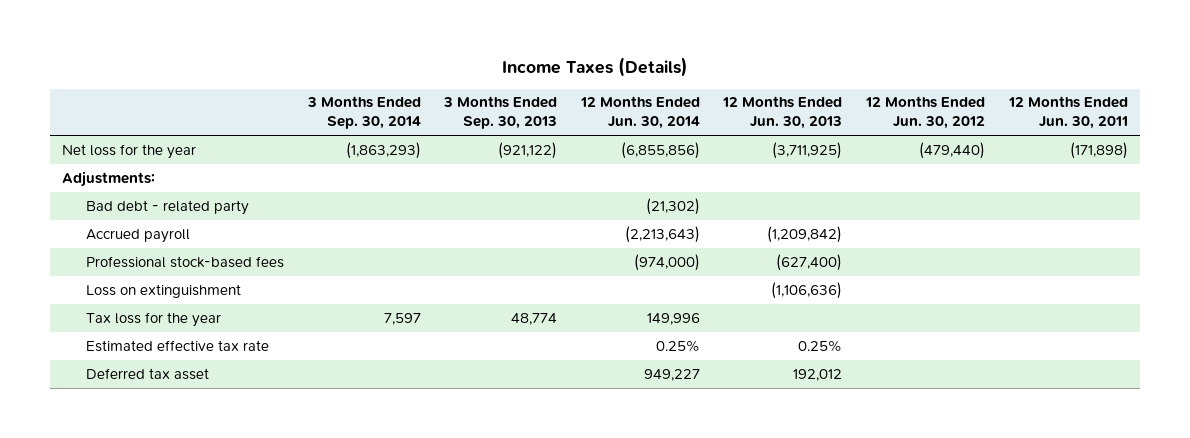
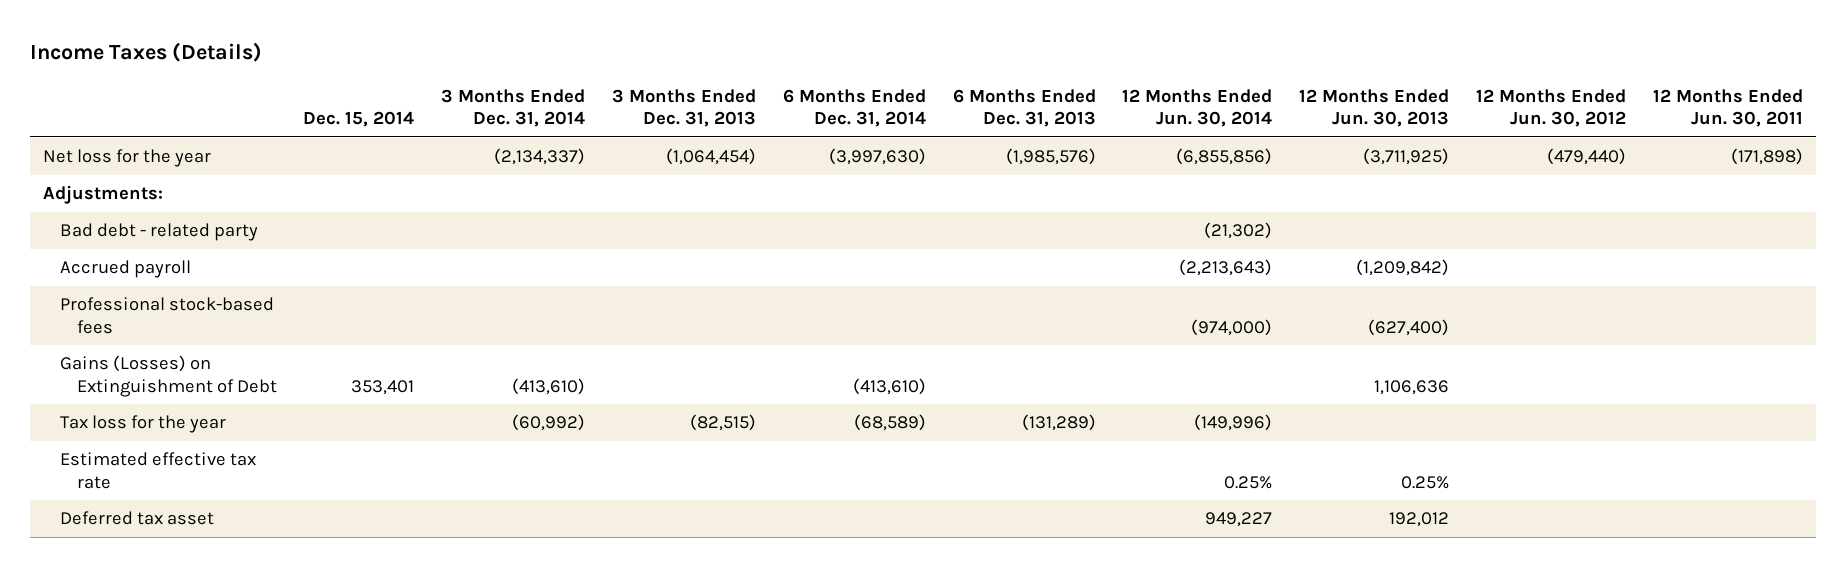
[306,96,421,130] 3 Months Ended Sep. 30, 2014 -> none
[443,96,558,130] 3 Months Ended Sep. 30, 2013 -> none
none -> [303,111,415,128] Dec. 15, 2014
none -> [441,88,586,128] 3 Months Ended Dec. 31, 2014
none -> [612,88,757,128] 3 Months Ended Dec. 31, 2013
none -> [782,88,926,128] 6 Months Ended Dec. 31, 2014
none -> [952,88,1096,128] 6 Months Ended Dec. 31, 2013
[85,283,241,298] Loss on extinguishment -> [59,355,277,397] Gains (Losses) on Extinguishment of Debt
[771,281,843,299] (1,106,636) -> [1374,379,1450,395] 1,106,636
[646,312,700,325] 149,996 -> [1194,414,1273,432] (149,996)

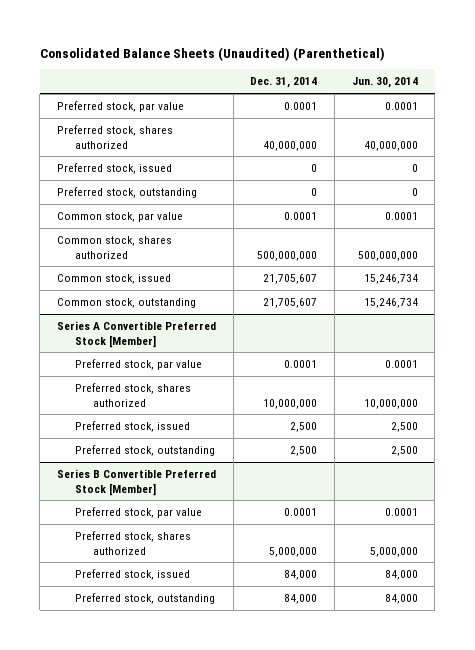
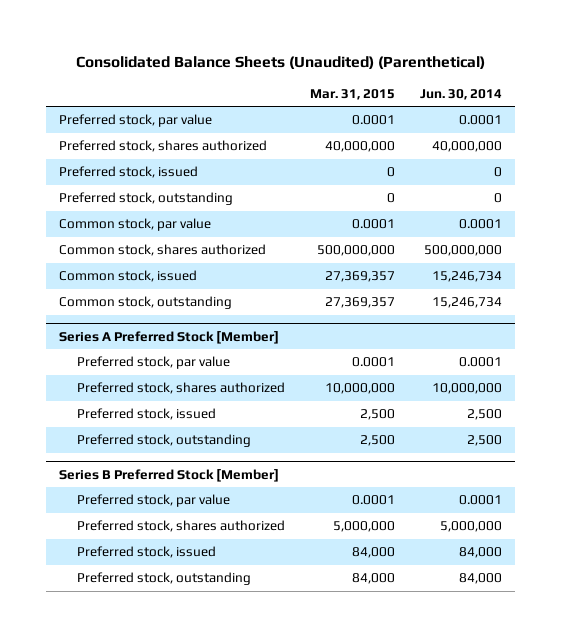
[250,77,318,89] Dec. 31, 2014 -> none
none -> [310,88,396,100] Mar. 31, 2015
[57,320,217,348] Series A Convertible Preferred Stock [Member] -> [58,330,279,344] Series A Preferred Stock [Member]
[57,468,217,496] Series B Convertible Preferred Stock [Member] -> [58,468,279,482] Series B Preferred Stock [Member]

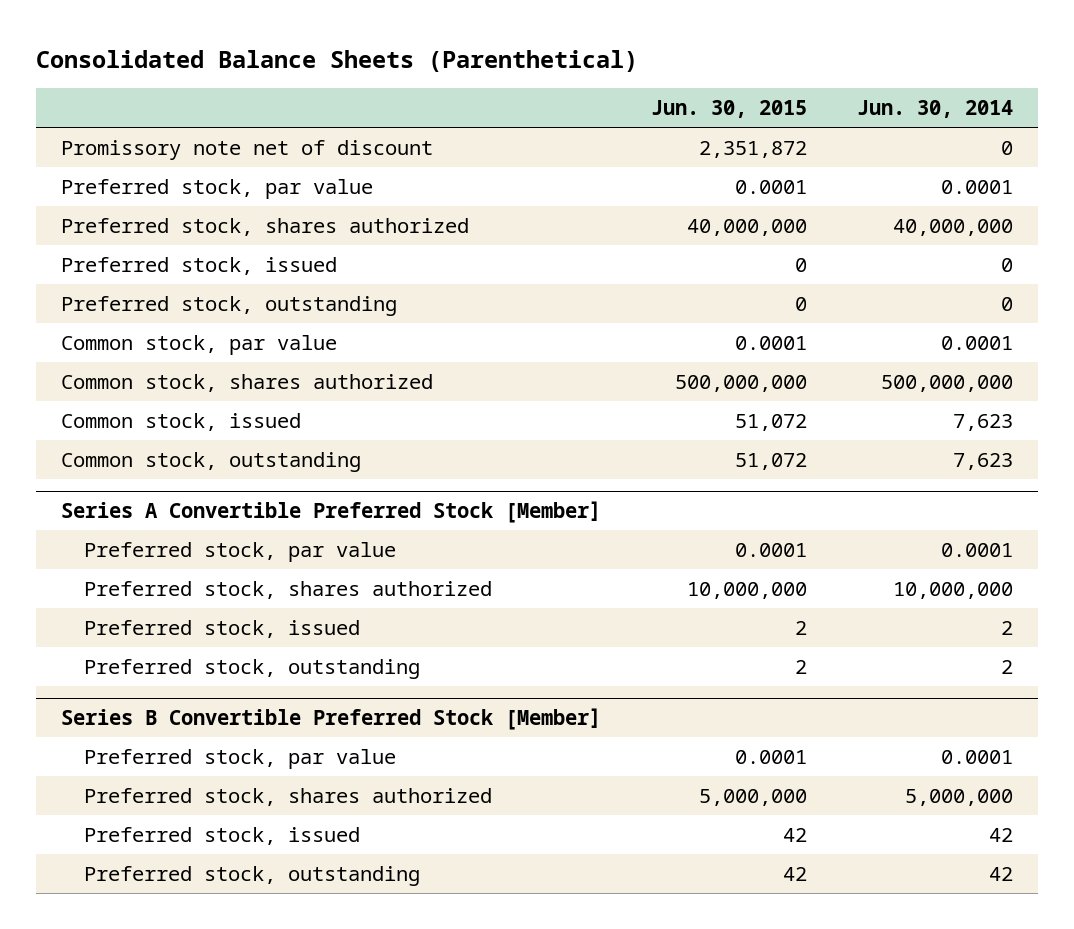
[75,56,485,70] Consolidated Balance Sheets (Unaudited) (Parenthetical) -> [36,50,639,73] Consolidated Balance Sheets (Parenthetical)
[310,88,396,100] Mar. 31, 2015 -> none
none -> [651,100,808,119] Jun. 30, 2015
none -> [61,139,434,160] Promissory note net of discount
[432,271,503,283] 15,246,734 -> [952,413,1013,431] 7,623
[432,297,503,309] 15,246,734 -> [952,452,1013,470] 7,623
[58,330,279,344] Series A Preferred Stock [Member] -> [61,501,602,524] Series A Convertible Preferred Stock [Member]
[467,409,503,421] 2,500 -> [1000,620,1013,635] 2
[467,435,503,447] 2,500 -> [1000,659,1013,674] 2
[58,468,279,482] Series B Preferred Stock [Member] -> [61,708,602,731] Series B Convertible Preferred Stock [Member]
[459,547,503,559] 84,000 -> [988,827,1013,842] 42
[459,573,503,585] 84,000 -> [988,866,1013,881] 42

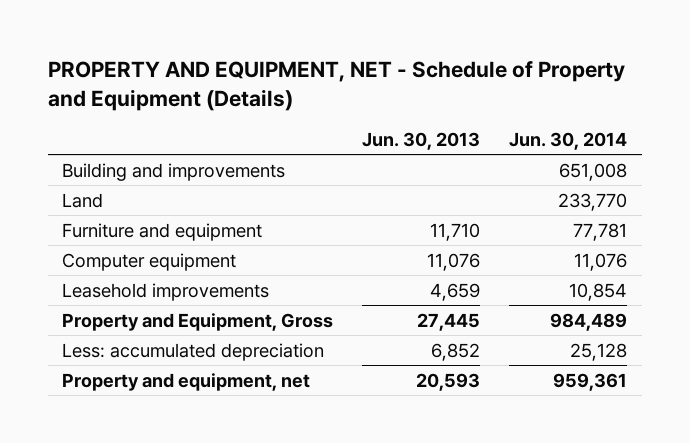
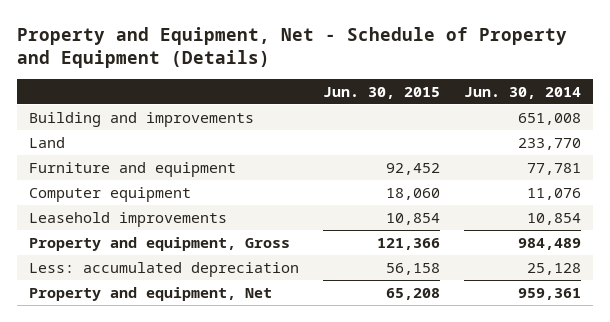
[47,60,625,111] PROPERTY AND EQUIPMENT, NET - Schedule of Property and Equipment (Details) -> [17,26,568,69] Property and Equipment, Net - Schedule of Property and Equipment (Details)
[362,131,481,150] Jun. 30, 2013 -> none
none -> [323,86,441,99] Jun. 30, 2015
[62,312,334,331] Property and Equipment, Gross -> [29,236,291,251] Property and equipment, Gross
[62,372,311,391] Property and equipment, net -> [29,286,273,301] Property and equipment, Net

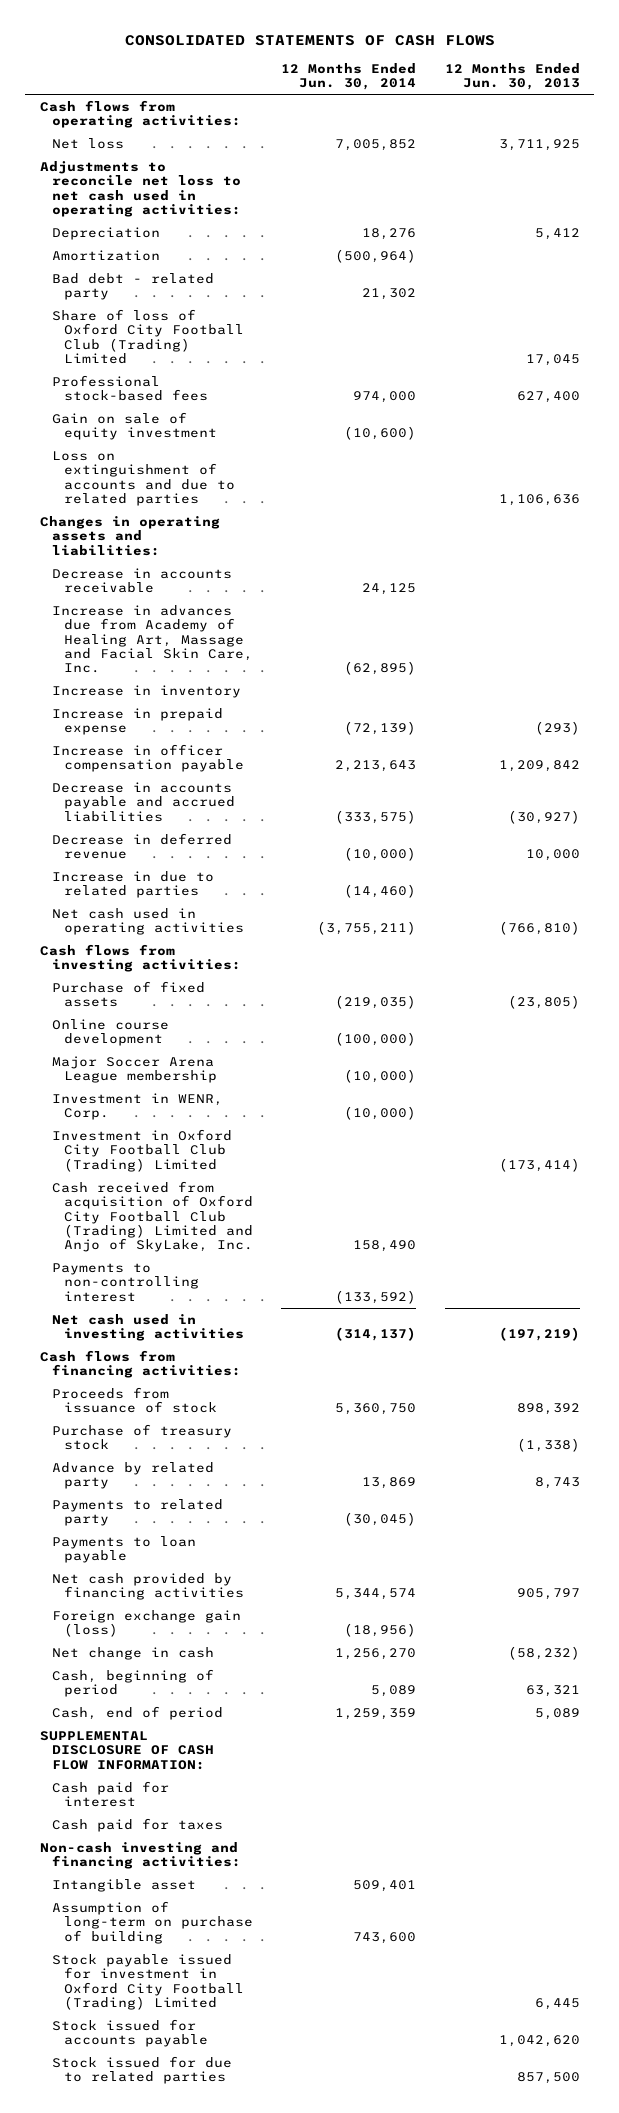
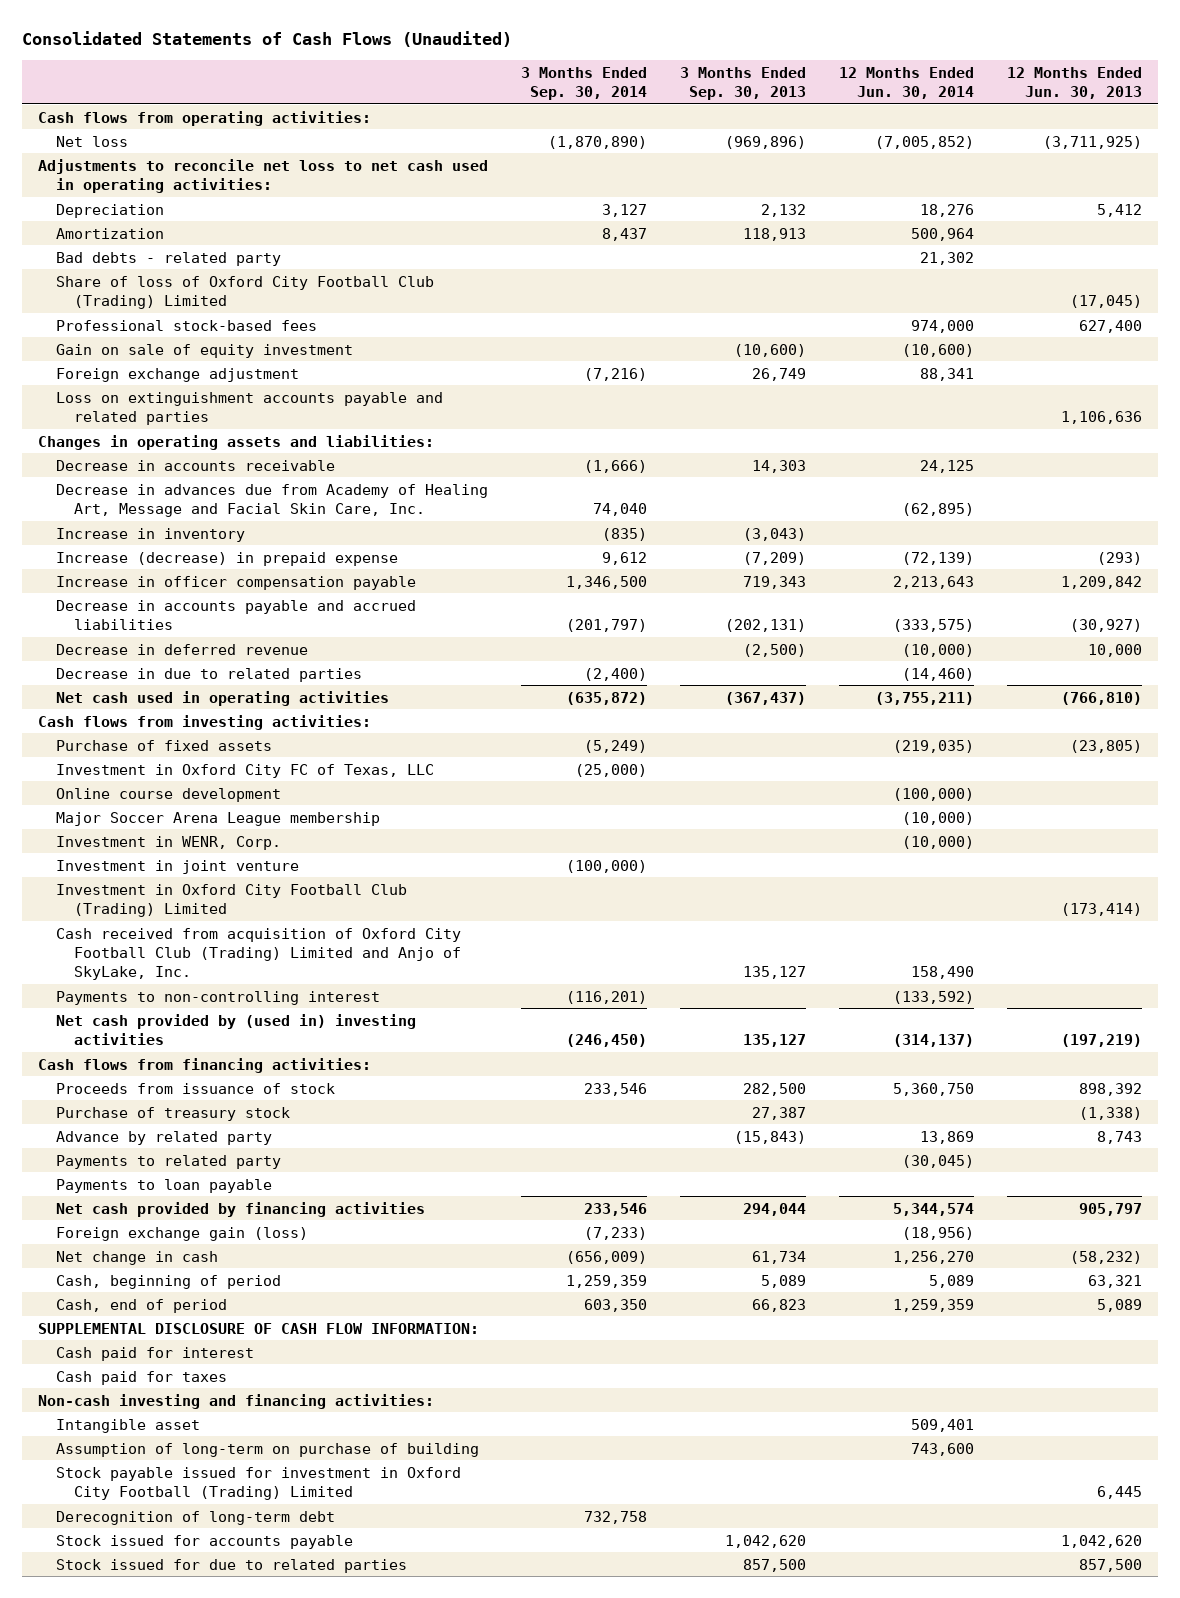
[124,34,495,46] CONSOLIDATED STATEMENTS OF CASH FLOWS -> [21,30,512,47] Consolidated Statements of Cash Flows (Unaudited)
none -> [520,66,647,100] 3 Months Ended Sep. 30, 2014
none -> [679,66,806,100] 3 Months Ended Sep. 30, 2013
[335,138,417,151] 7,005,852 -> [874,135,974,149] (7,005,852)
[498,138,580,151] 3,711,925 -> [1042,135,1142,149] (3,711,925)
[335,248,417,263] (500,964) -> [910,227,974,241] 500,964
[51,272,214,301] Bad debt - related party -> [55,251,281,266] Bad debts - related party
[525,353,580,366] 17,045 -> [1069,294,1142,308] (17,045)
none -> [55,367,299,382] Foreign exchange adjustment
[51,450,235,506] Loss on extinguishment of accounts and due to related parties -> [55,391,443,425] Loss on extinguishment accounts payable and related parties
[51,604,253,674] Increase in advances due from Academy of Healing Art, Massage and Facial Skin Care, Inc. -> [55,483,488,517] Decrease in advances due from Academy of Healing Art, Message and Facial Skin Care, Inc.
[51,707,223,736] Increase in prepaid expense -> [55,551,398,566] Increase (decrease) in prepaid expense
[51,870,214,899] Increase in due to related parties -> [55,667,362,682] Decrease in due to related parties
none -> [55,763,434,778] Investment in Oxford City FC of Texas, LLC
none -> [55,859,299,874] Investment in joint venture
[51,1313,244,1342] Net cash used in investing activities -> [55,1013,416,1045] Net cash provided by (used in) investing activities
none -> [55,1510,335,1525] Derecognition of long-term debt

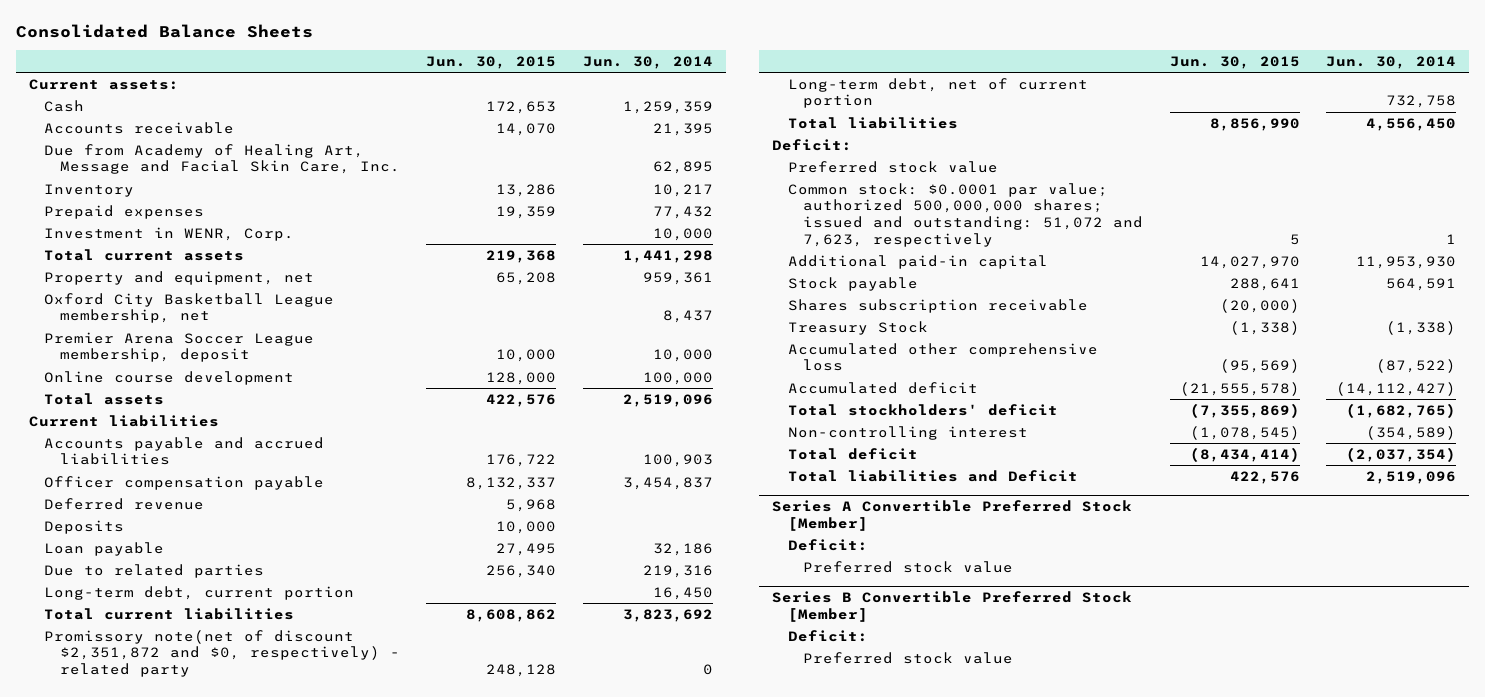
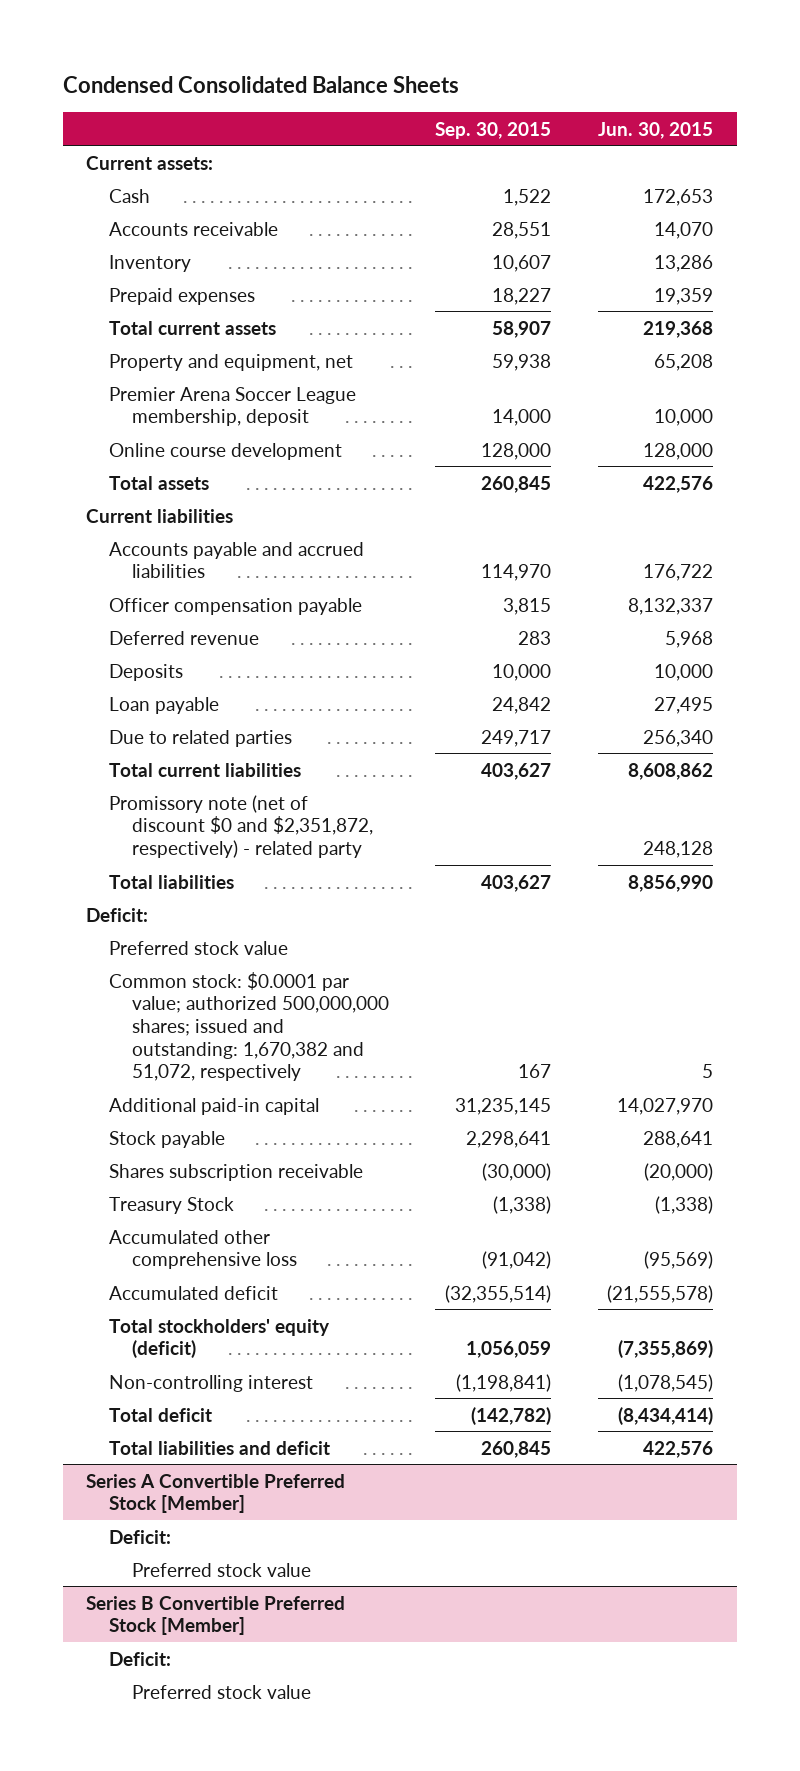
[15,23,313,38] Consolidated Balance Sheets -> [63,75,460,93] Condensed Consolidated Balance Sheets
[582,55,713,69] Jun. 30, 2014 -> none
none -> [435,121,552,139] Sep. 30, 2015
[44,143,400,175] Due from Academy of Healing Art, Message and Facial Skin Care, Inc. -> none
[44,226,295,241] Investment in WENR, Corp. -> none
[44,292,335,324] Oxford City Basketball League membership, net -> none
[44,585,355,600] Long-term debt, current portion -> none
[787,77,1088,109] Long-term debt, net of current portion -> none
[44,629,400,678] Promissory note(net of discount $2,351,872 and $0, respectively) - related party -> [109,794,373,858] Promissory note (net of discount $0 and $2,351,872, respectively) - related party
[787,182,1144,247] Common stock: $0.0001 par value; authorized 500,000,000 shares; issued and outstanding: 51,072 and 7,623, respectively -> [109,971,389,1082] Common stock: $0.0001 par value; authorized 500,000,000 shares; issued and outstanding: 1,670,382 and 51,072, respectively
[787,403,1058,416] Total stockholders' deficit -> [109,1318,331,1359] Total stockholders' equity (deficit)
[787,469,1078,482] Total liabilities and Deficit -> [109,1440,331,1455] Total liabilities and deficit

